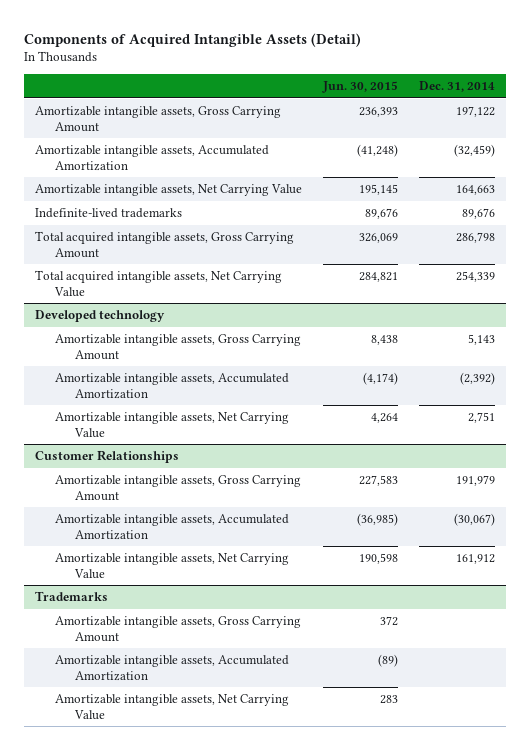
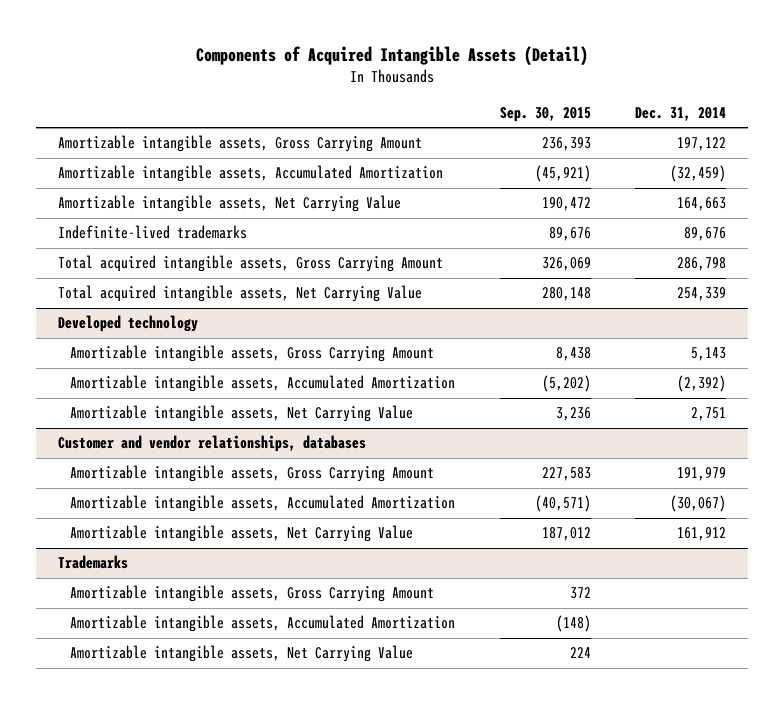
[321,80,398,93] Jun. 30, 2015 -> none
none -> [499,107,591,123] Sep. 30, 2015
[34,450,179,464] Customer Relationships -> [58,435,367,453] Customer and vendor relationships, databases

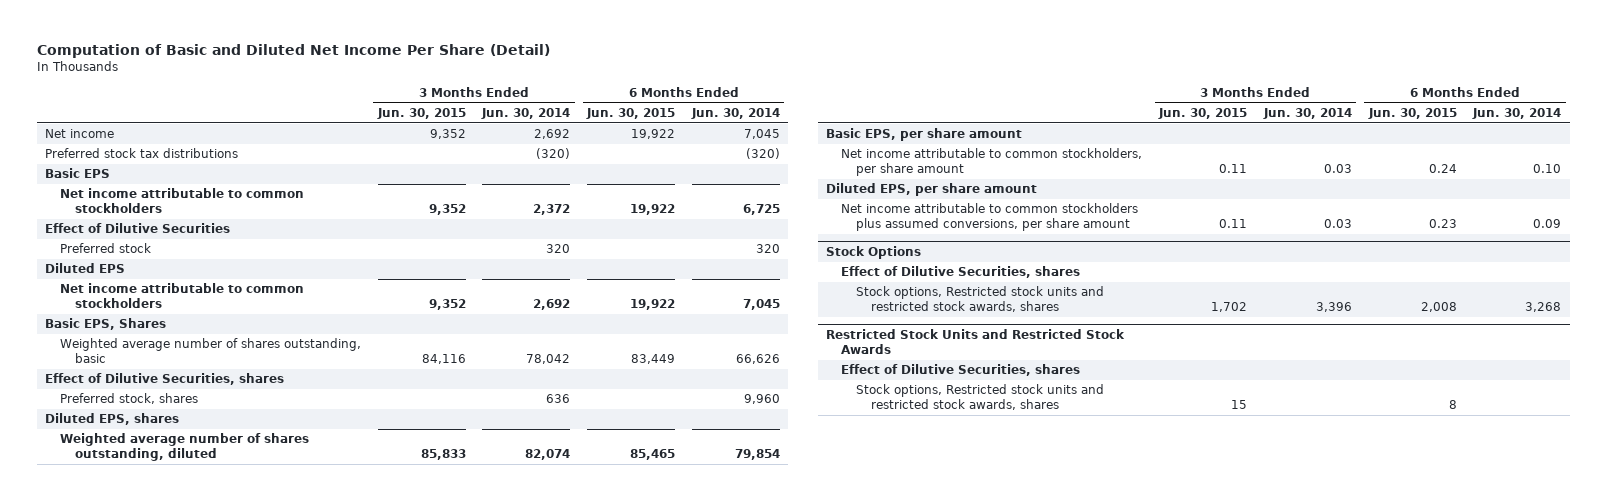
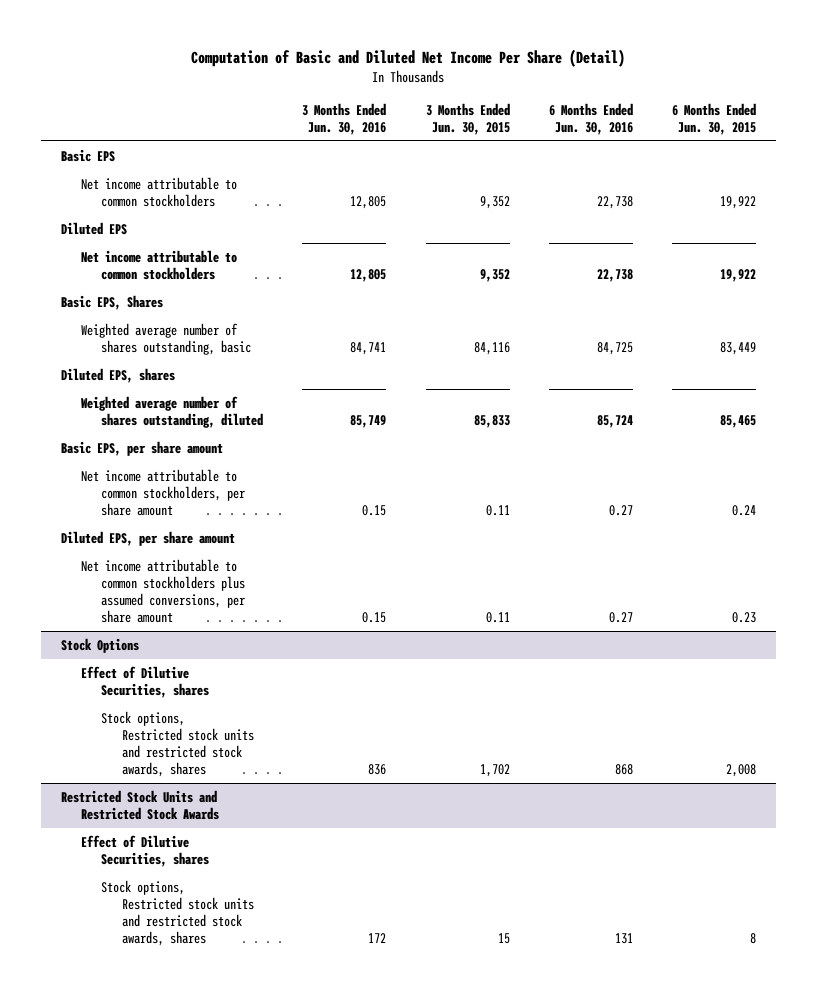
[481,108,571,120] Jun. 30, 2014 -> none
[691,108,781,120] Jun. 30, 2014 -> none
none -> [302,102,387,135] 3 Months Ended Jun. 30, 2016
none -> [548,102,633,135] 6 Months Ended Jun. 30, 2016
[44,129,114,139] Net income -> none
[44,148,238,159] Preferred stock tax distributions -> none
[44,223,230,234] Effect of Dilutive Securities -> none
[59,243,151,254] Preferred stock -> none
[44,373,284,386] Effect of Dilutive Securities, shares -> none
[59,393,198,405] Preferred stock, shares -> none

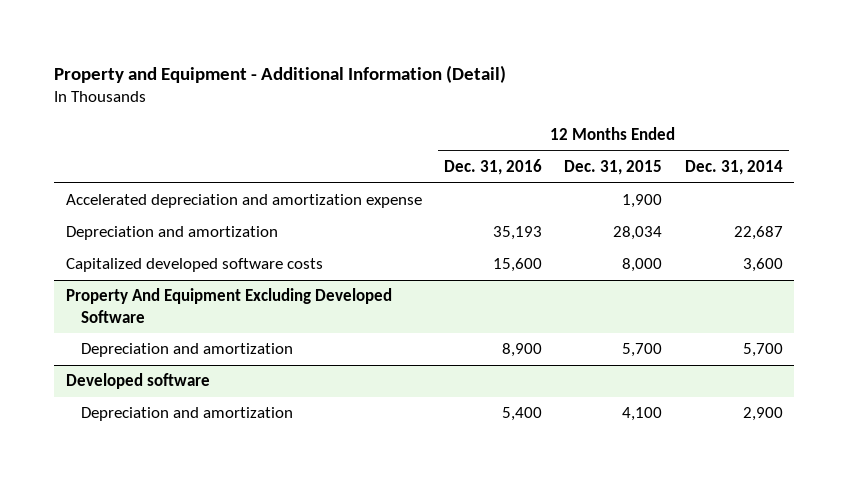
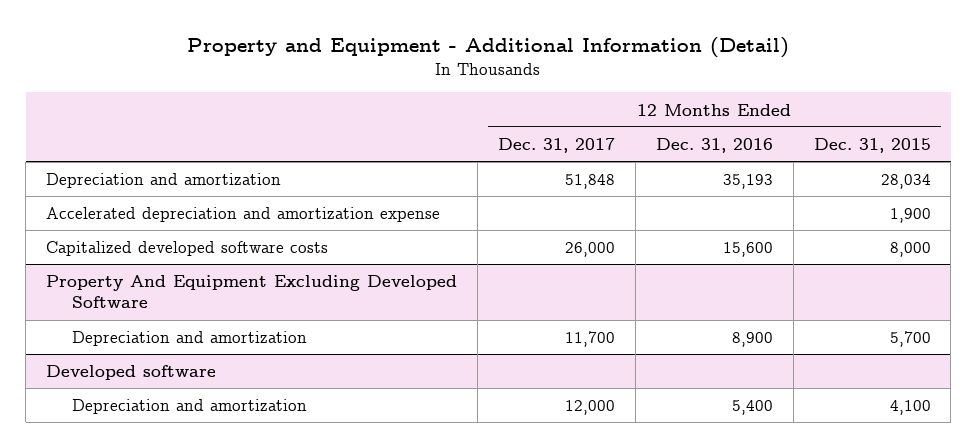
[684,159,783,175] Dec. 31, 2014 -> none
none -> [497,137,615,153] Dec. 31, 2017
[65,194,422,209] Accelerated depreciation and amortization expense -> [46,207,441,223] Accelerated depreciation and amortization expense

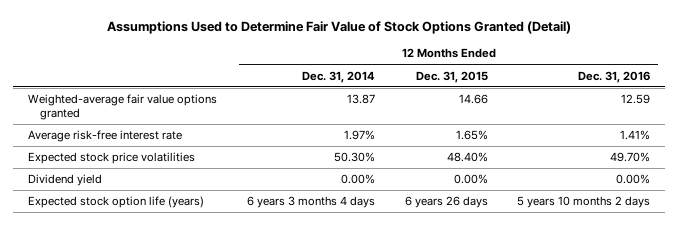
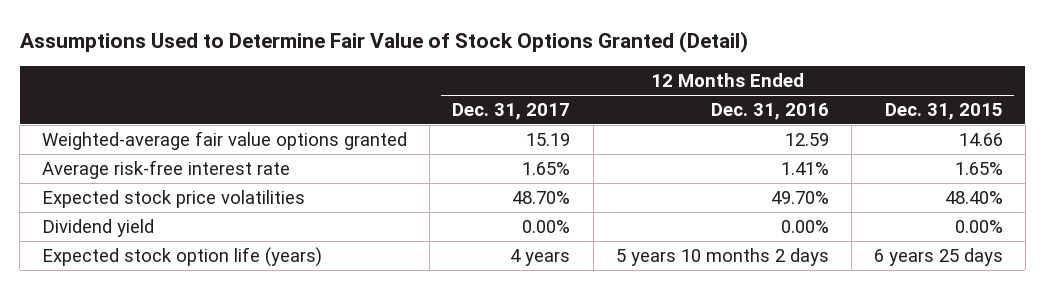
[301,70,375,83] Dec. 31, 2014 -> none
none -> [452,102,571,120] Dec. 31, 2017
[404,196,488,209] 6 years 26 days -> [873,247,1003,266] 6 years 25 days

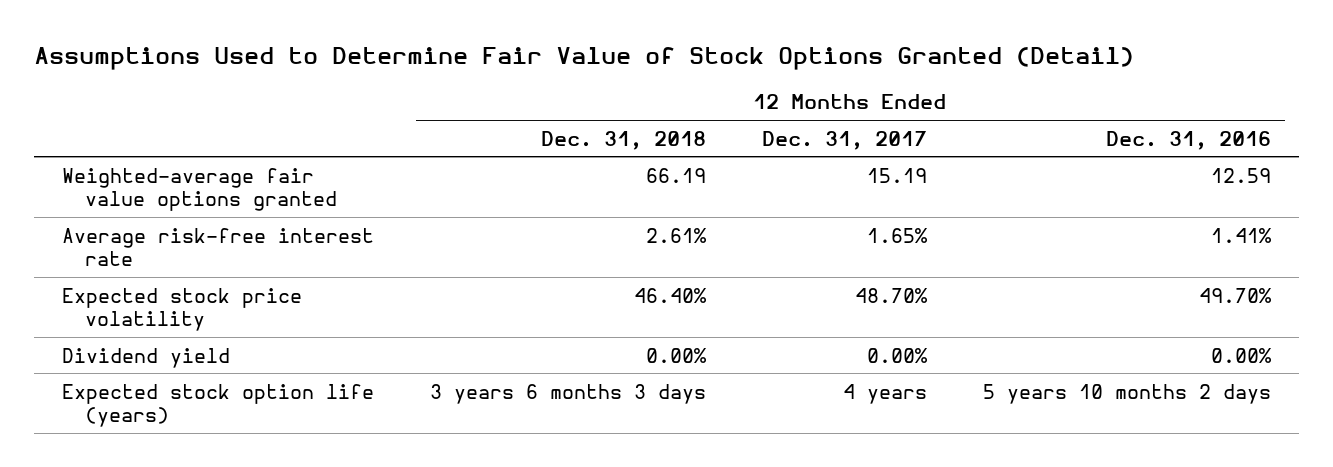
[884,102,1003,120] Dec. 31, 2015 -> none
none -> [540,130,706,150] Dec. 31, 2018
[42,189,306,208] Expected stock price volatilities -> [61,287,302,332] Expected stock price volatility

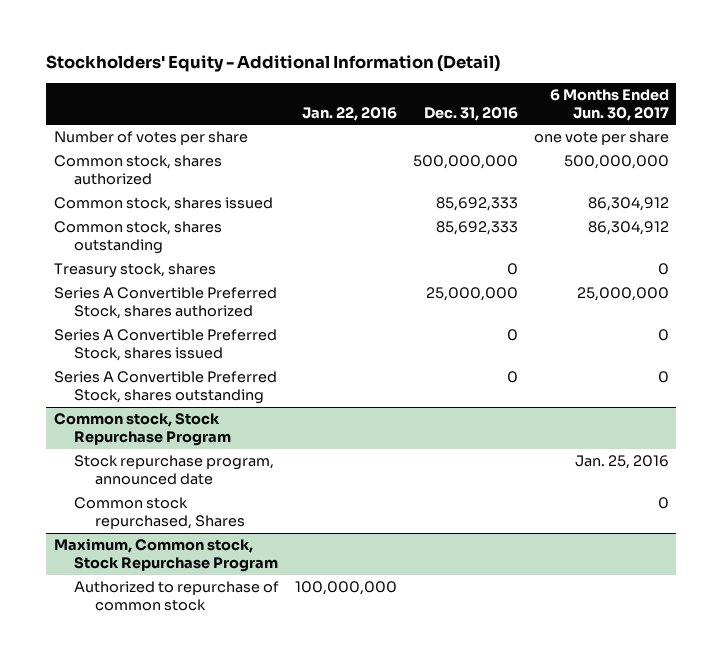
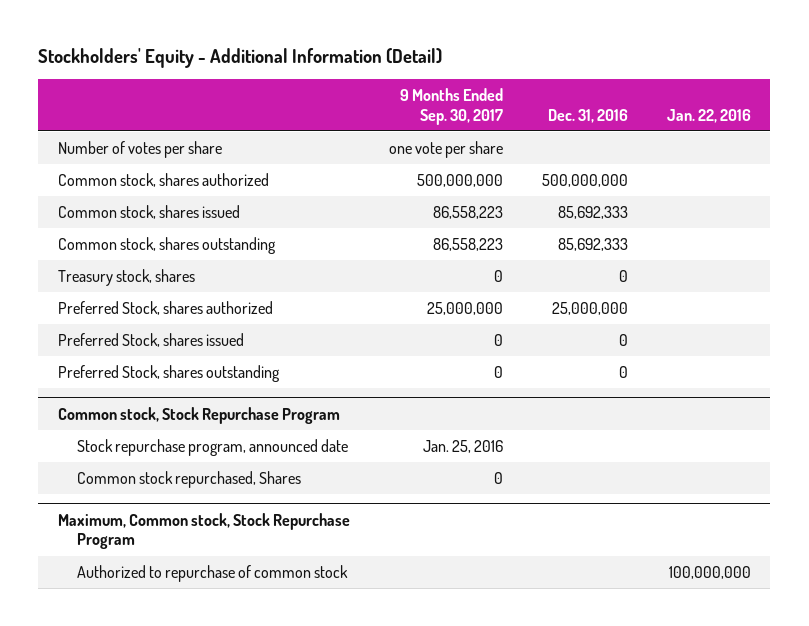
[549,88,669,121] 6 Months Ended Jun. 30, 2017 -> none
none -> [399,88,503,125] 9 Months Ended Sep. 30, 2017
[54,287,278,320] Series A Convertible Preferred Stock, shares authorized -> [57,300,273,315] Preferred Stock, shares authorized
[54,329,278,362] Series A Convertible Preferred Stock, shares issued -> [57,332,244,347] Preferred Stock, shares issued
[54,371,278,405] Series A Convertible Preferred Stock, shares outstanding -> [57,364,280,382] Preferred Stock, shares outstanding

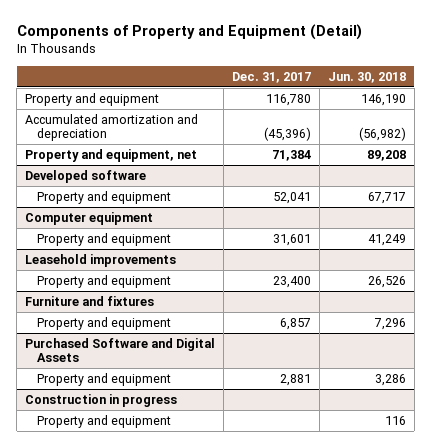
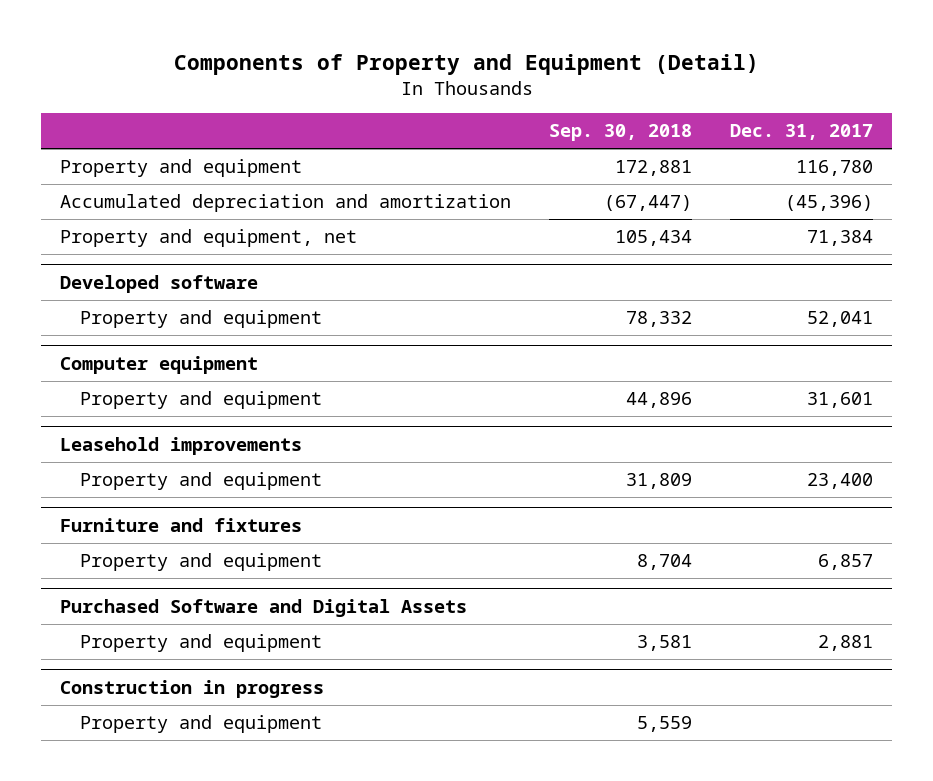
[327,71,406,83] Jun. 30, 2018 -> none
none -> [549,124,693,142] Sep. 30, 2018
[25,113,199,142] Accumulated amortization and depreciation -> [60,194,512,213] Accumulated depreciation and amortization

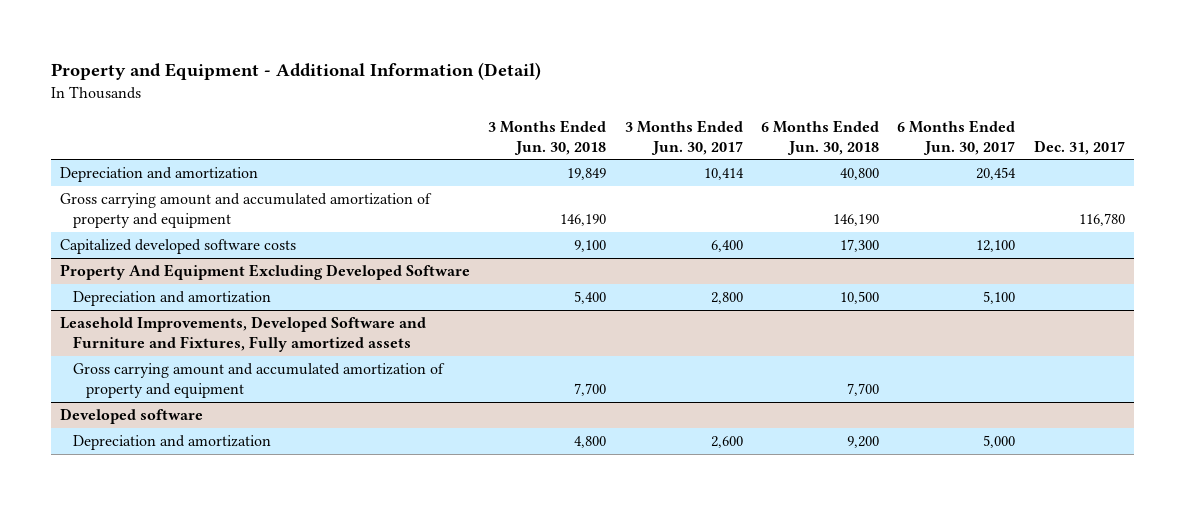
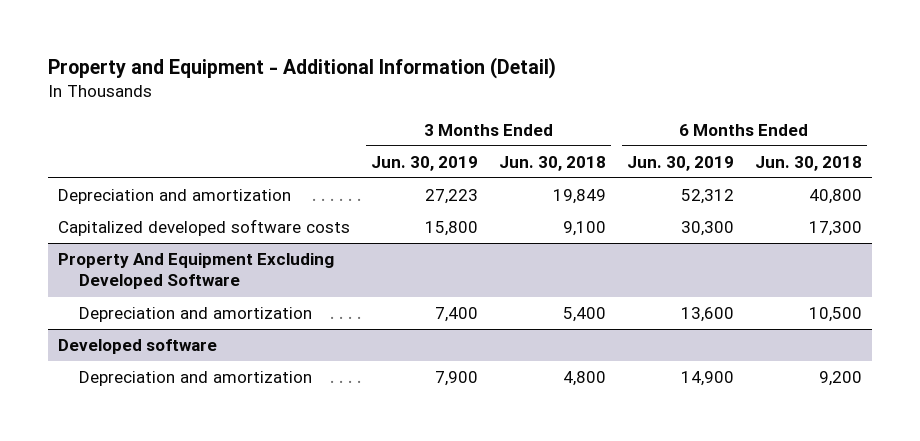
[624,120,743,155] 3 Months Ended Jun. 30, 2017 -> none
[897,120,1016,155] 6 Months Ended Jun. 30, 2017 -> none
[1033,139,1125,155] Dec. 31, 2017 -> none
none -> [371,155,479,171] Jun. 30, 2019
none -> [626,155,734,171] Jun. 30, 2019
[59,193,432,228] Gross carrying amount and accumulated amortization of property and equipment -> none
[59,316,426,352] Leasehold Improvements, Developed Software and Furniture and Fixtures, Fully amortized assets -> none
[72,363,445,398] Gross carrying amount and accumulated amortization of property and equipment -> none

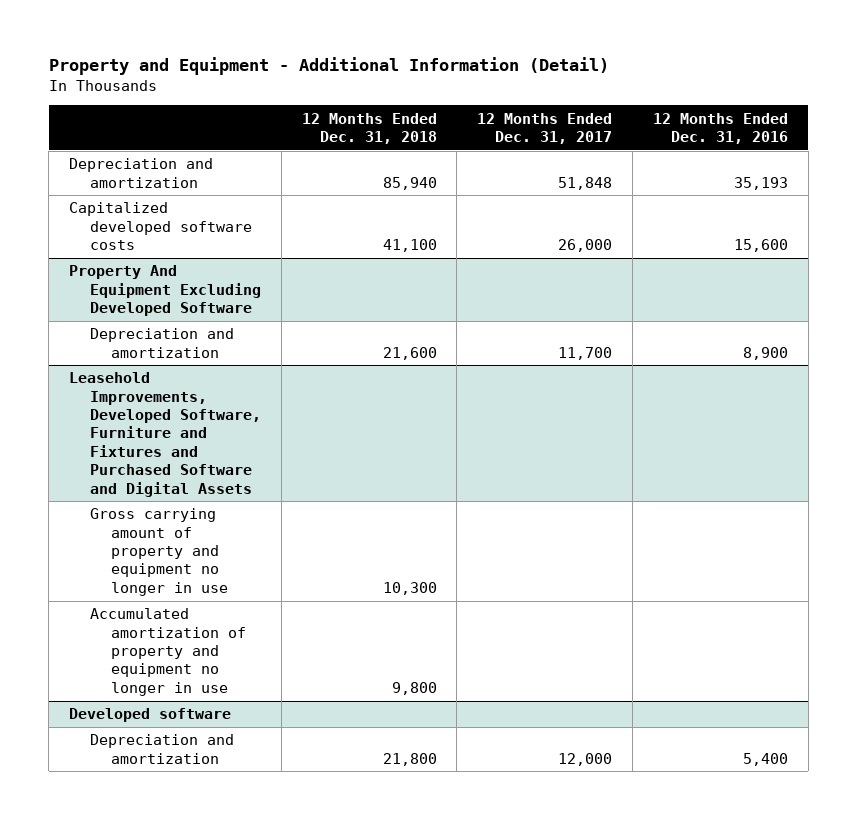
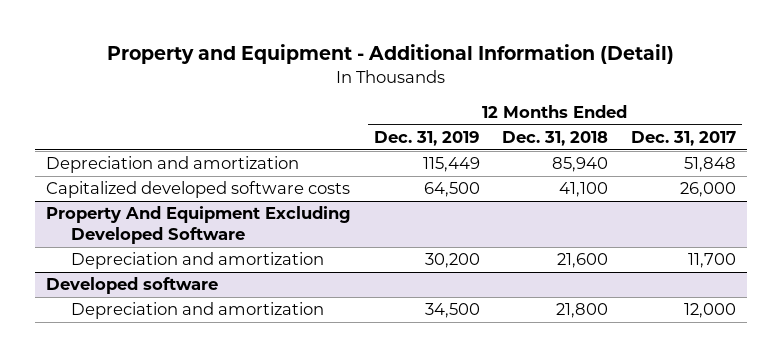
[653,112,789,144] 12 Months Ended Dec. 31, 2016 -> none
none -> [373,130,480,146] Dec. 31, 2019
[69,372,261,497] Leasehold Improvements, Developed Software, Furniture and Fixtures and Purchased Software and Digital Assets -> none
[89,508,228,596] Gross carrying amount of property and equipment no longer in use -> none
[89,608,246,696] Accumulated amortization of property and equipment no longer in use -> none

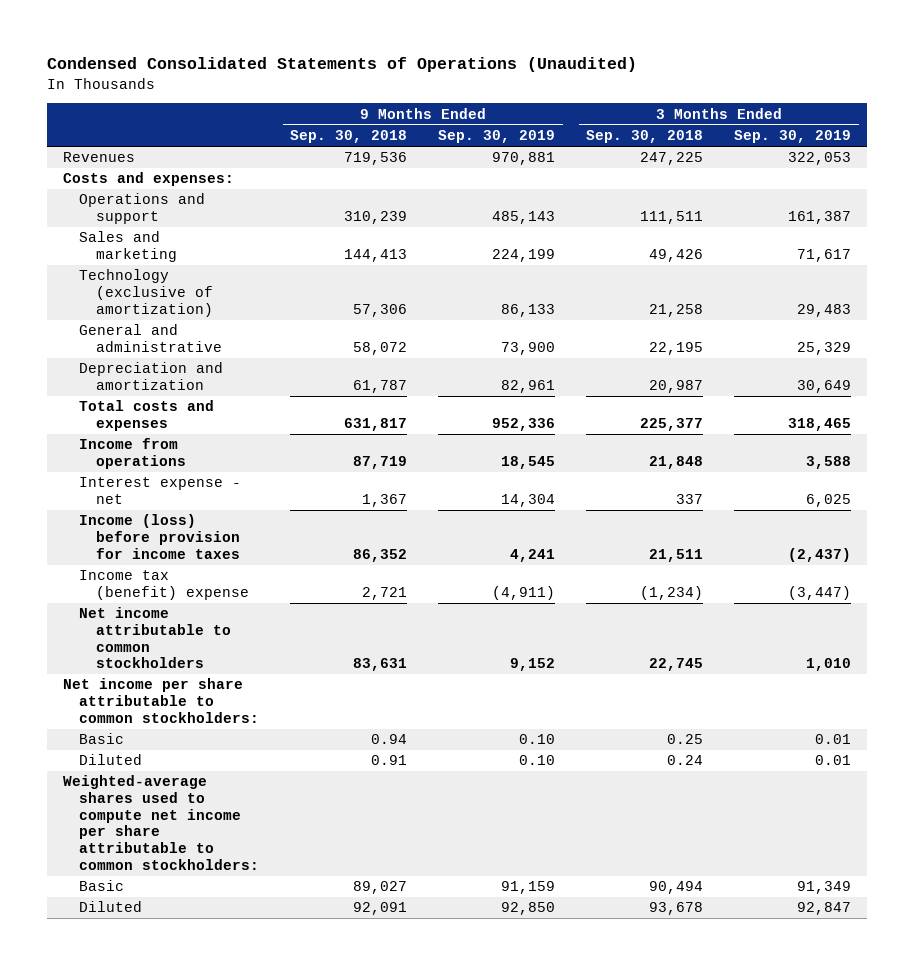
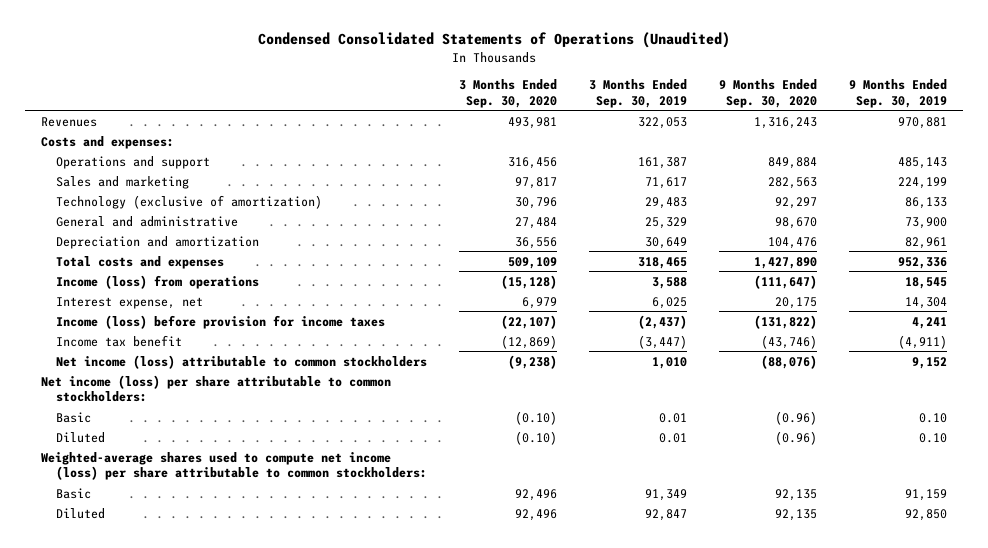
[290,130,408,144] Sep. 30, 2018 -> none
[586,130,704,144] Sep. 30, 2018 -> none
none -> [458,78,557,108] 3 Months Ended Sep. 30, 2020
none -> [719,78,818,108] 9 Months Ended Sep. 30, 2020
[79,438,187,470] Income from operations -> [55,274,259,289] Income (loss) from operations
[79,477,242,505] Interest expense - net -> [55,296,203,309] Interest expense, net
[79,570,250,601] Income tax (benefit) expense -> [55,334,182,347] Income tax benefit
[79,607,232,669] Net income attributable to common stockholders -> [55,354,427,369] Net income (loss) attributable to common stockholders
[62,678,260,723] Net income per share attributable to common stockholders: -> [40,374,391,403] Net income (loss) per share attributable to common stockholders:
[62,775,260,870] Weighted-average shares used to compute net income per share attributable to common stockholders: -> [40,451,427,481] Weighted-average shares used to compute net income (loss) per share attributable to common stockholders:

